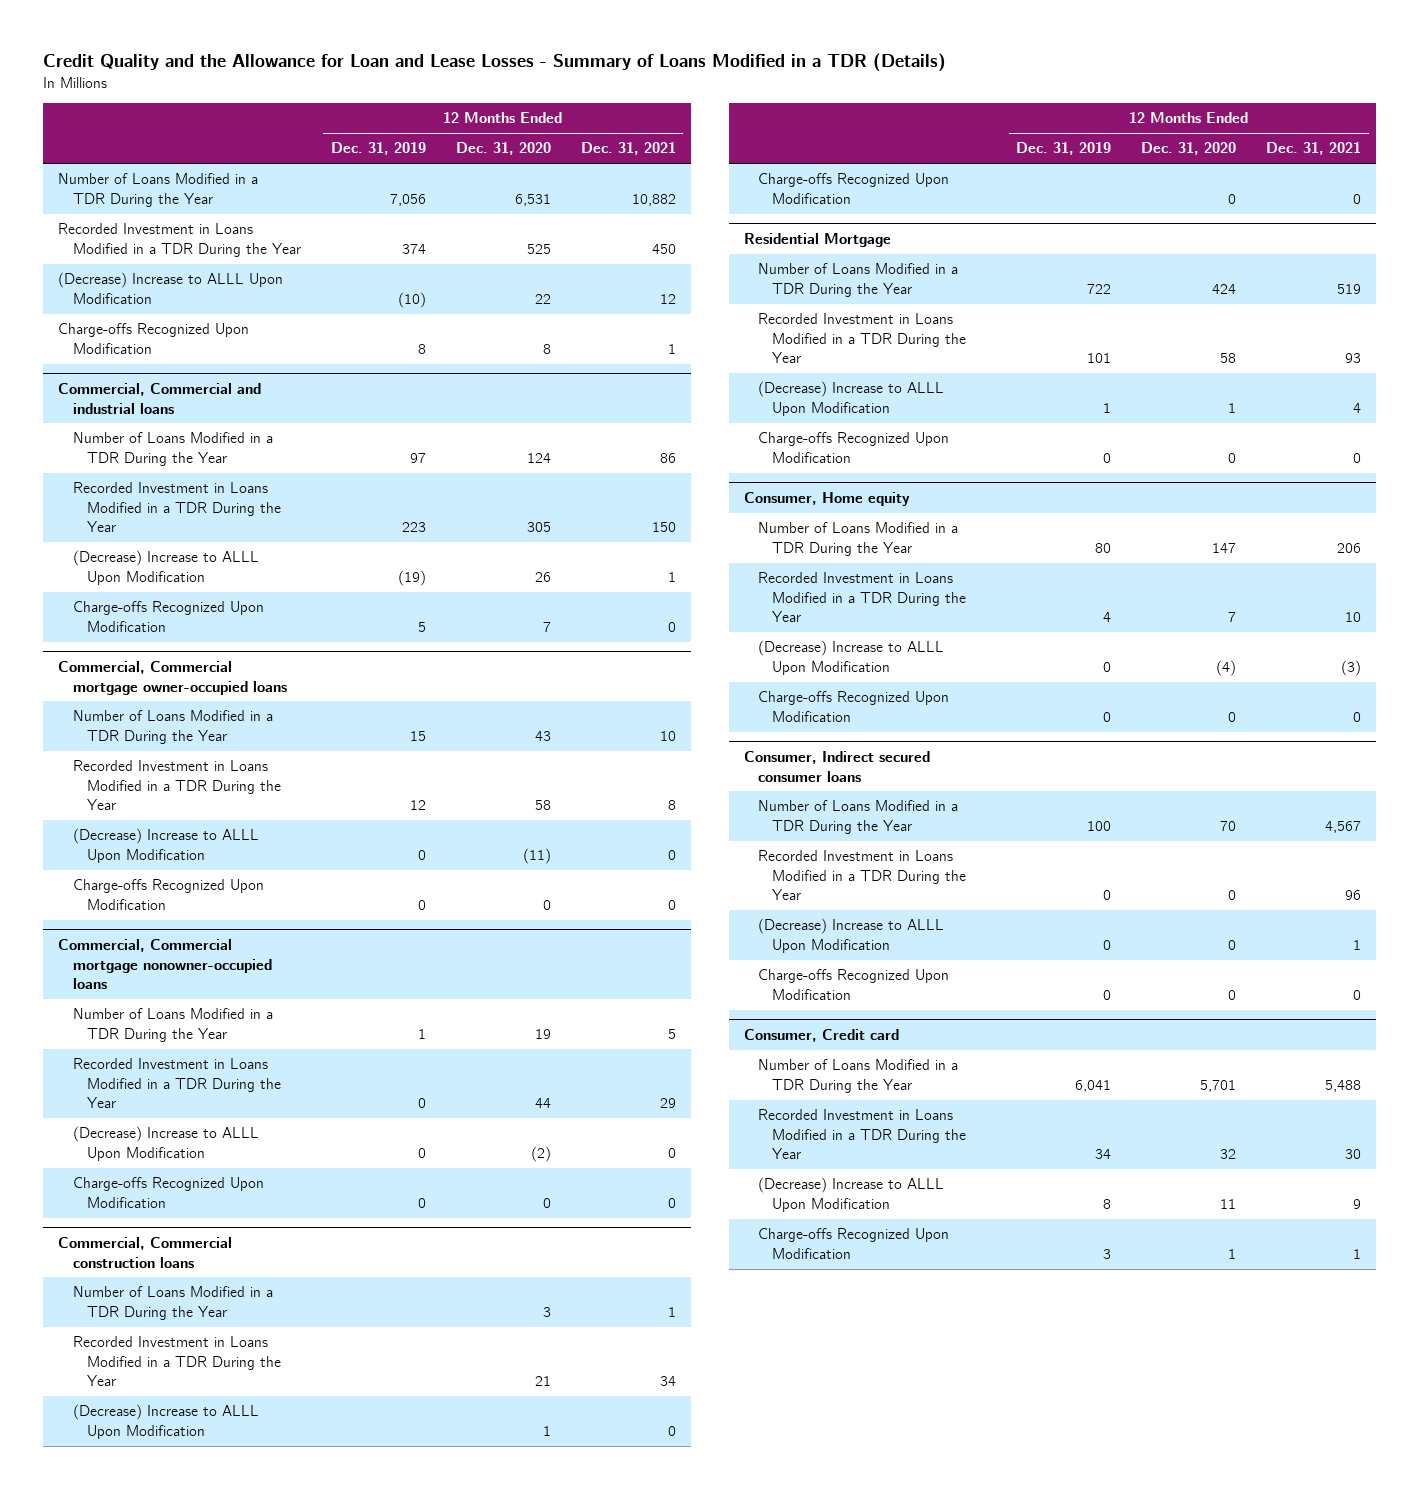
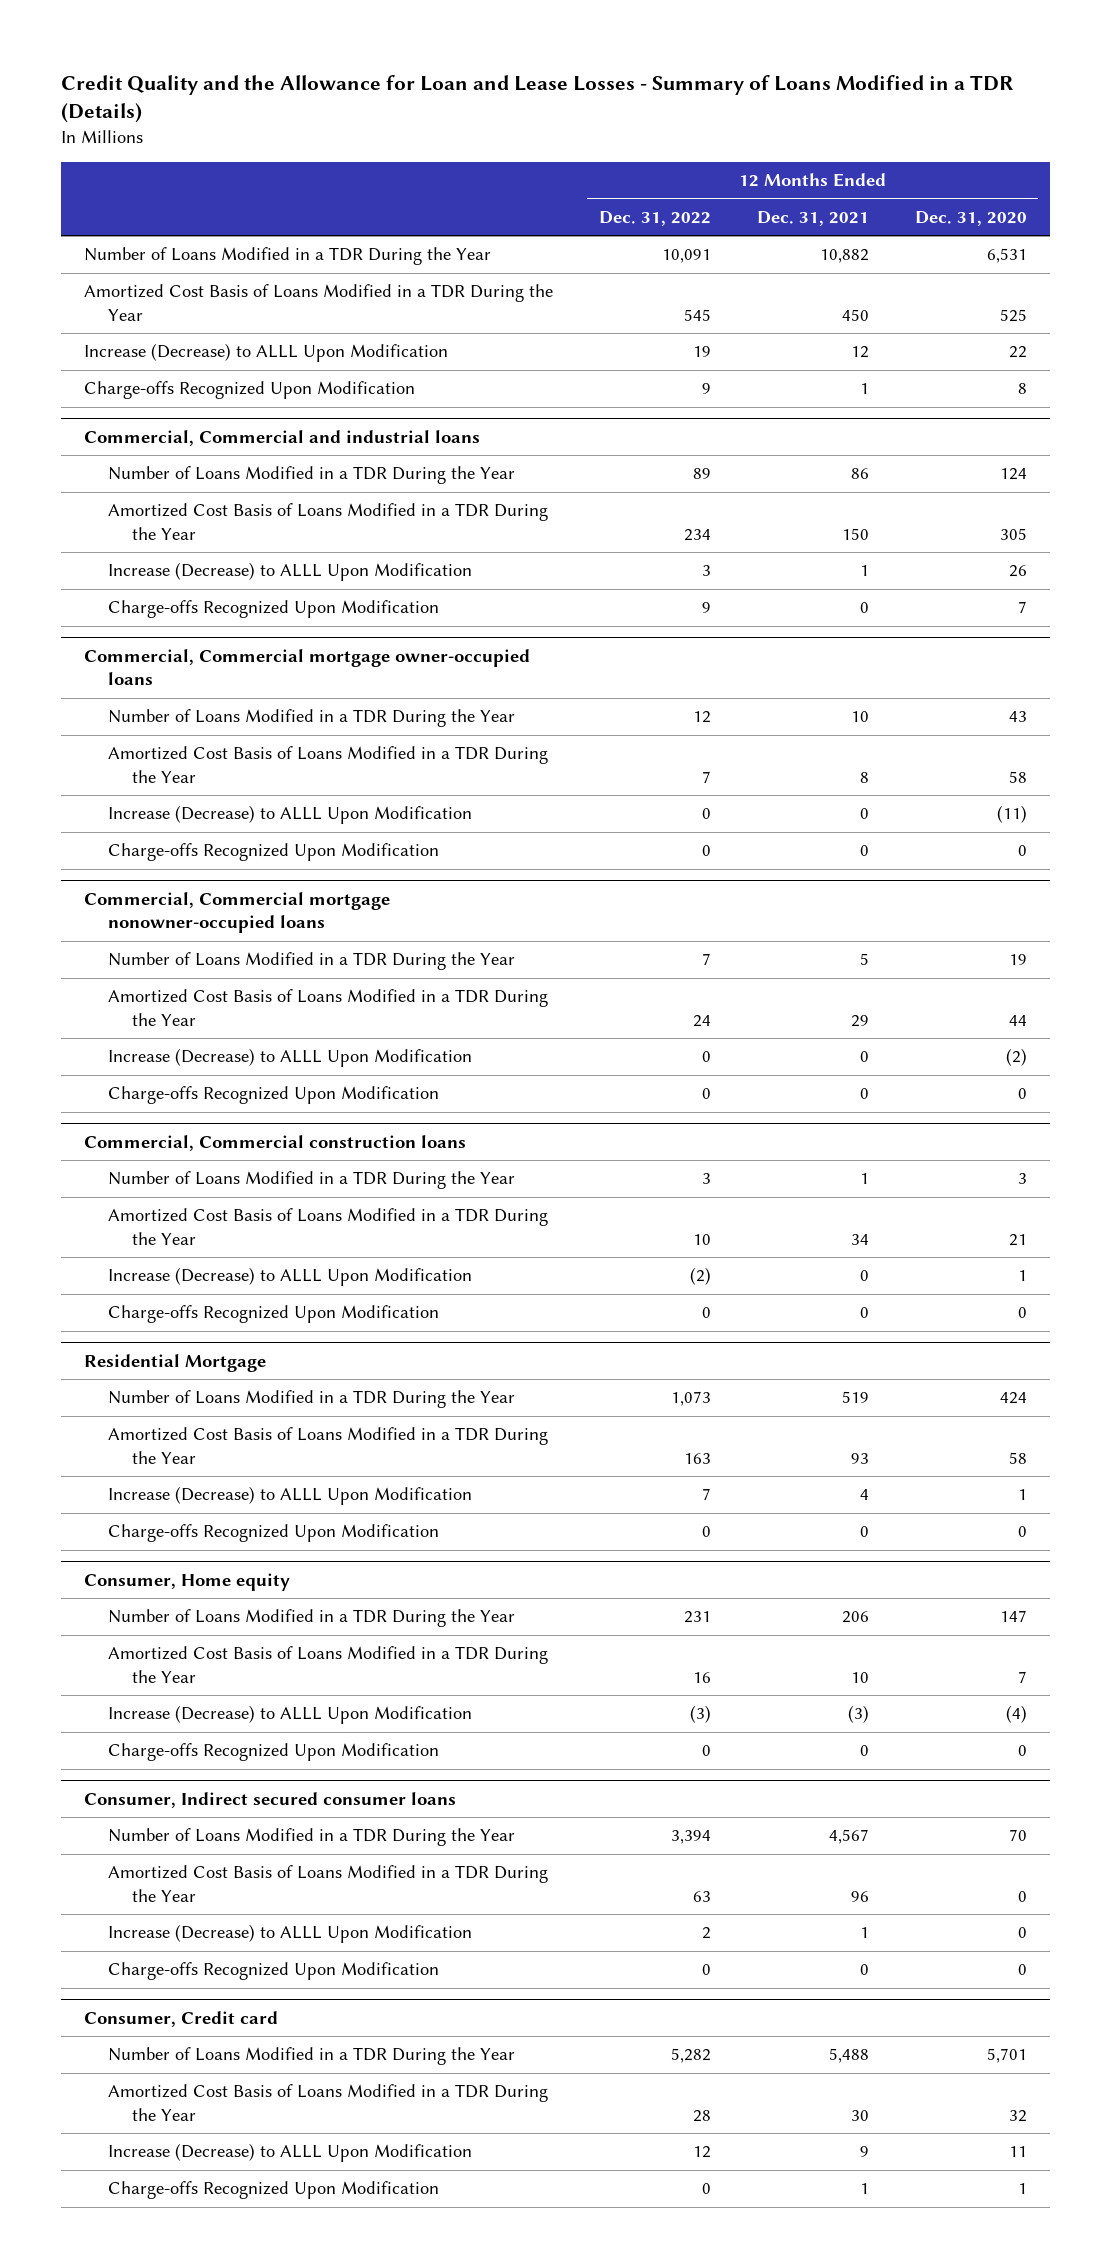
[330,142,426,156] Dec. 31, 2019 -> none
none -> [598,210,711,226] Dec. 31, 2022
[58,223,301,257] Recorded Investment in Loans Modified in a TDR During the Year -> [83,284,553,321] Amortized Cost Basis of Loans Modified in a TDR During the Year
[58,272,284,304] (Decrease) Increase to ALLL Upon Modification -> [83,343,448,363] Increase (Decrease) to ALLL Upon Modification
[72,482,281,533] Recorded Investment in Loans Modified in a TDR During the Year -> [107,503,548,540] Amortized Cost Basis of Loans Modified in a TDR During the Year
[72,550,259,585] (Decrease) Increase to ALLL Upon Modification -> [107,562,472,582] Increase (Decrease) to ALLL Upon Modification
[72,760,281,811] Recorded Investment in Loans Modified in a TDR During the Year -> [107,746,548,783] Amortized Cost Basis of Loans Modified in a TDR During the Year
[72,828,259,863] (Decrease) Increase to ALLL Upon Modification -> [107,805,472,825] Increase (Decrease) to ALLL Upon Modification
[72,1058,281,1109] Recorded Investment in Loans Modified in a TDR During the Year -> [107,989,548,1026] Amortized Cost Basis of Loans Modified in a TDR During the Year
[72,1126,259,1161] (Decrease) Increase to ALLL Upon Modification -> [107,1048,472,1068] Increase (Decrease) to ALLL Upon Modification
[72,1336,281,1387] Recorded Investment in Loans Modified in a TDR During the Year -> [107,1208,548,1245] Amortized Cost Basis of Loans Modified in a TDR During the Year
[72,1404,259,1439] (Decrease) Increase to ALLL Upon Modification -> [107,1267,472,1287] Increase (Decrease) to ALLL Upon Modification
[758,313,967,364] Recorded Investment in Loans Modified in a TDR During the Year -> [107,1427,548,1464] Amortized Cost Basis of Loans Modified in a TDR During the Year
[758,381,945,416] (Decrease) Increase to ALLL Upon Modification -> [107,1486,472,1506] Increase (Decrease) to ALLL Upon Modification
[758,572,967,623] Recorded Investment in Loans Modified in a TDR During the Year -> [107,1646,548,1683] Amortized Cost Basis of Loans Modified in a TDR During the Year
[758,640,945,675] (Decrease) Increase to ALLL Upon Modification -> [107,1705,472,1725] Increase (Decrease) to ALLL Upon Modification
[758,850,967,901] Recorded Investment in Loans Modified in a TDR During the Year -> [107,1865,548,1902] Amortized Cost Basis of Loans Modified in a TDR During the Year
[758,918,945,953] (Decrease) Increase to ALLL Upon Modification -> [107,1924,472,1944] Increase (Decrease) to ALLL Upon Modification
[758,1109,967,1160] Recorded Investment in Loans Modified in a TDR During the Year -> [107,2084,548,2121] Amortized Cost Basis of Loans Modified in a TDR During the Year
[758,1177,945,1212] (Decrease) Increase to ALLL Upon Modification -> [107,2143,472,2163] Increase (Decrease) to ALLL Upon Modification

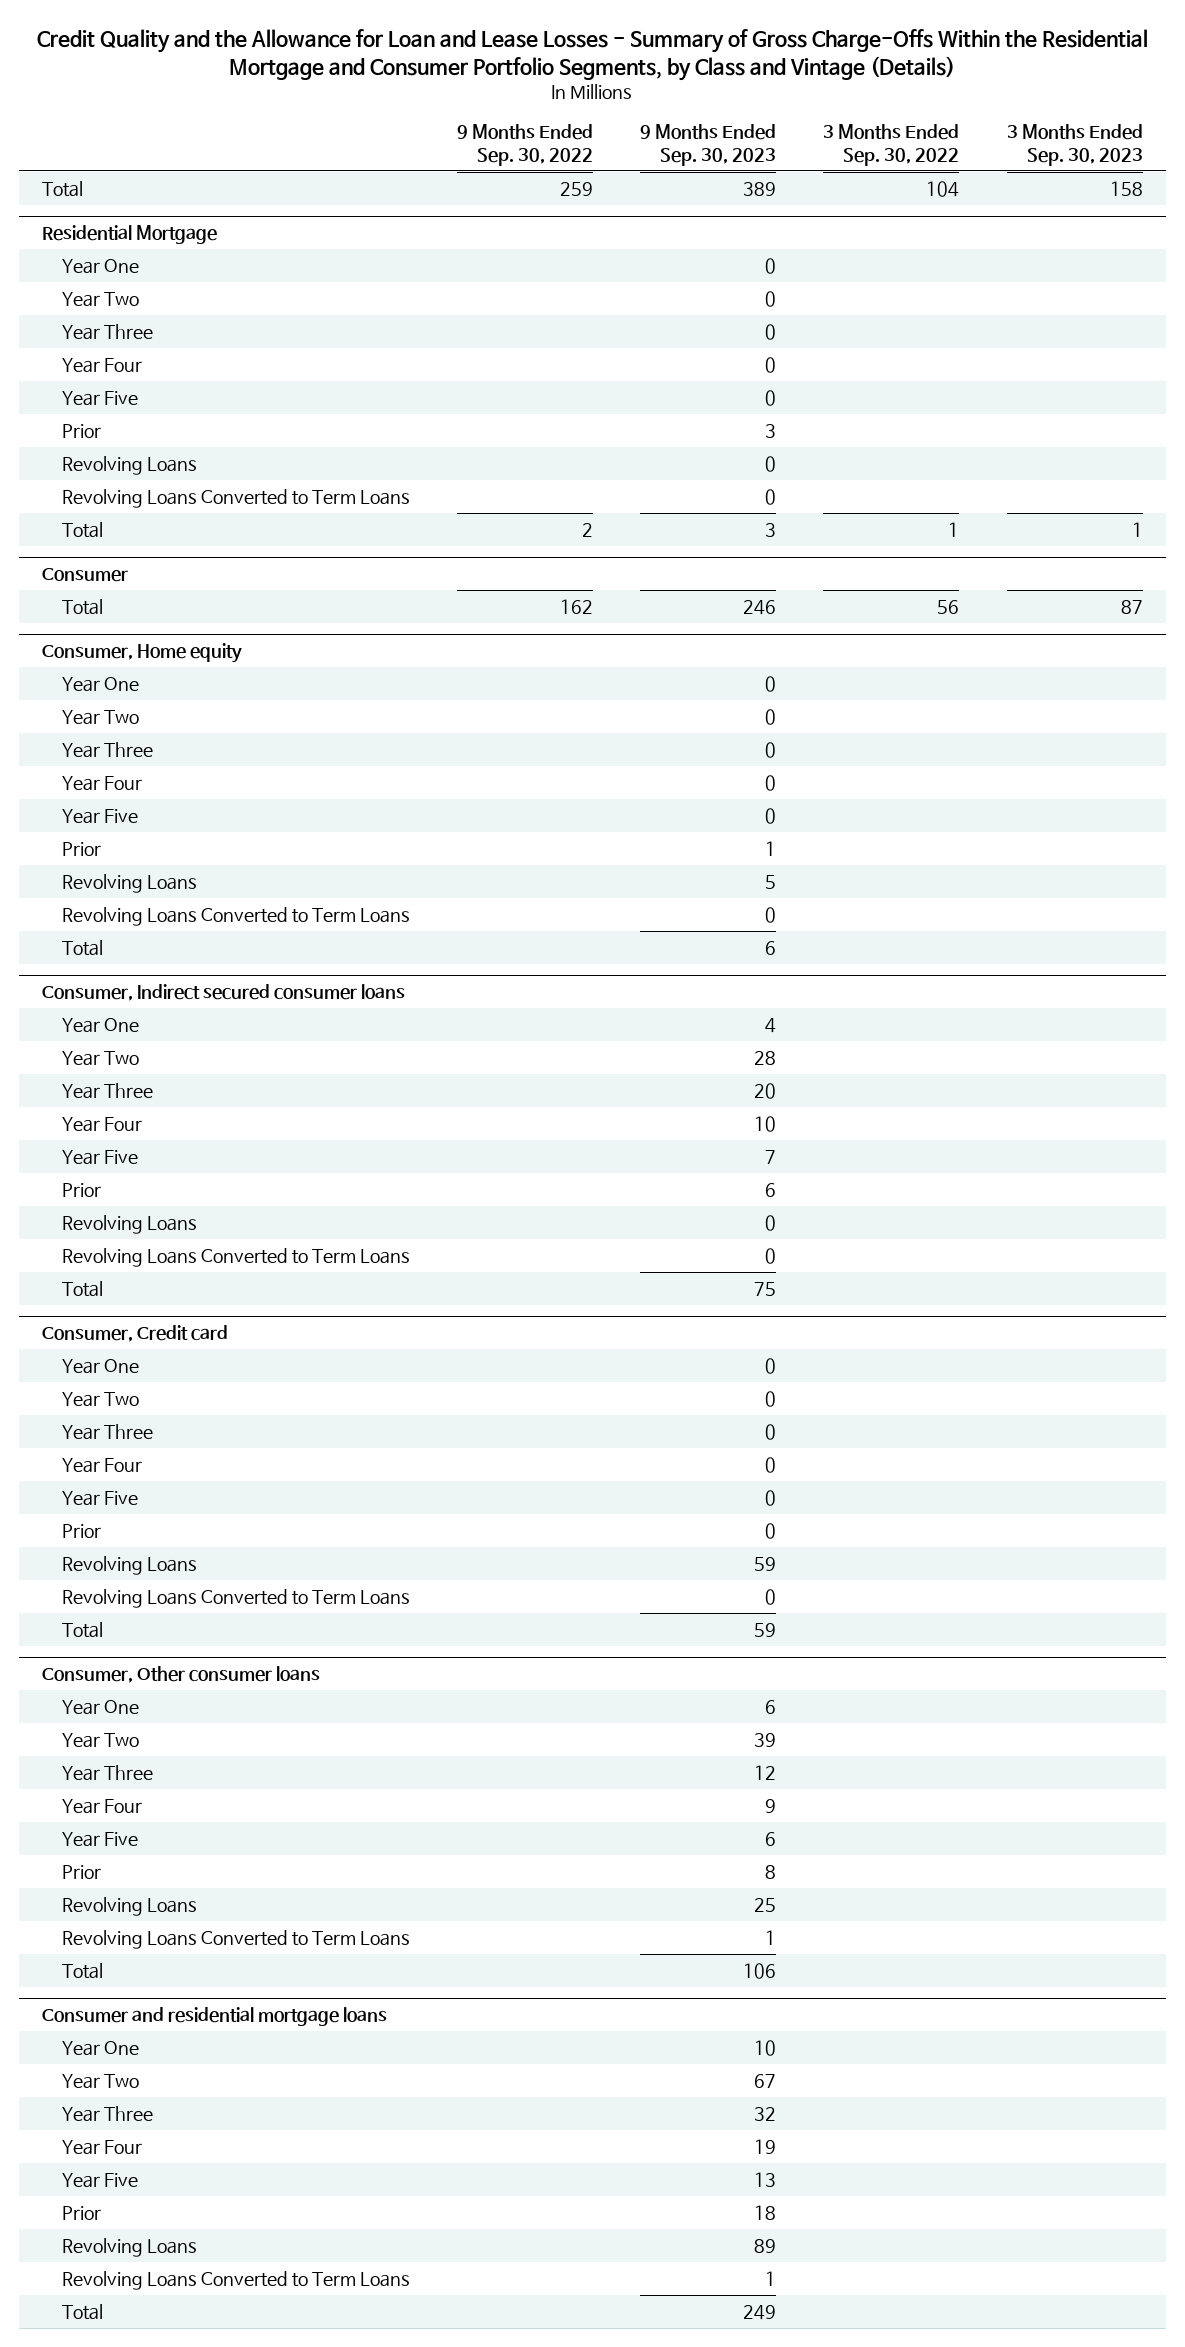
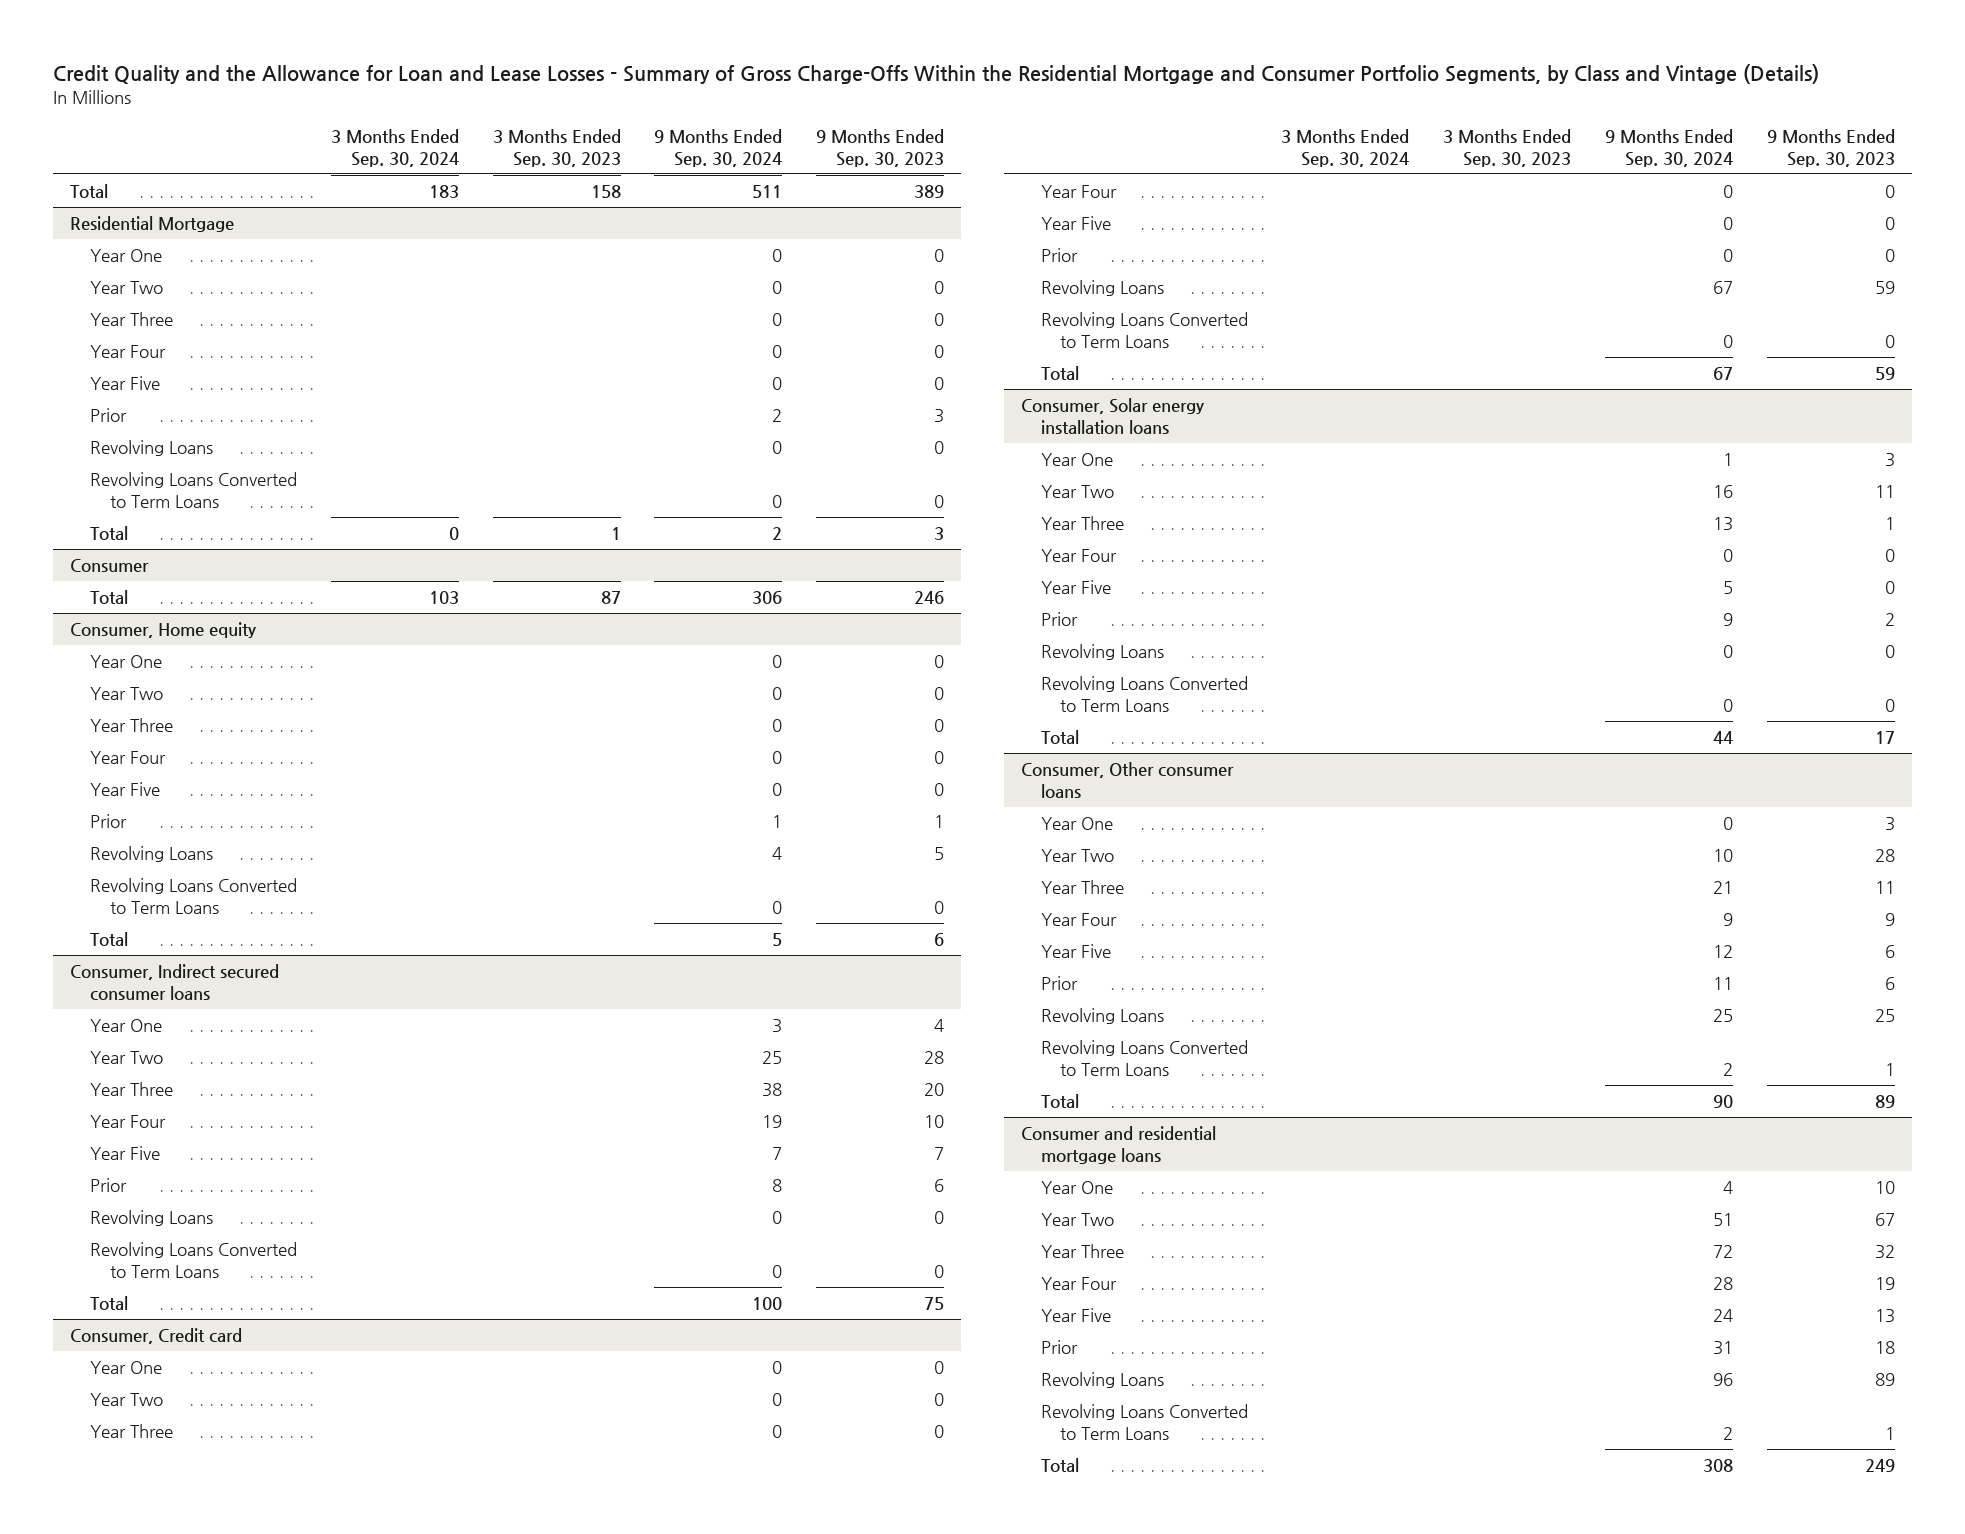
[457,124,594,166] 9 Months Ended Sep. 30, 2022 -> none
[823,124,960,166] 3 Months Ended Sep. 30, 2022 -> none
none -> [330,128,459,167] 3 Months Ended Sep. 30, 2024
none -> [654,128,783,167] 9 Months Ended Sep. 30, 2024
none -> [1020,398,1204,435] Consumer, Solar energy installation loans
none -> [1040,453,1113,467] Year One
none -> [1040,485,1114,499] Year Two
none -> [1040,516,1124,531] Year Three
none -> [1040,549,1117,563] Year Four
none -> [1040,580,1111,595] Year Five
none -> [1040,612,1078,627] Prior
none -> [1040,644,1164,661] Revolving Loans
none -> [1040,676,1248,713] Revolving Loans Converted to Term Loans
none -> [1040,730,1079,745] Total
[765,1699,777,1714] 6 -> [1884,817,1895,832] 3
[754,1732,777,1747] 39 -> [1874,849,1895,863] 28
[754,1764,777,1780] 12 -> [1874,881,1895,895] 11
[765,1864,777,1879] 8 -> [1884,977,1895,991] 6
[743,1962,777,1979] 106 -> [1874,1095,1895,1109] 89

